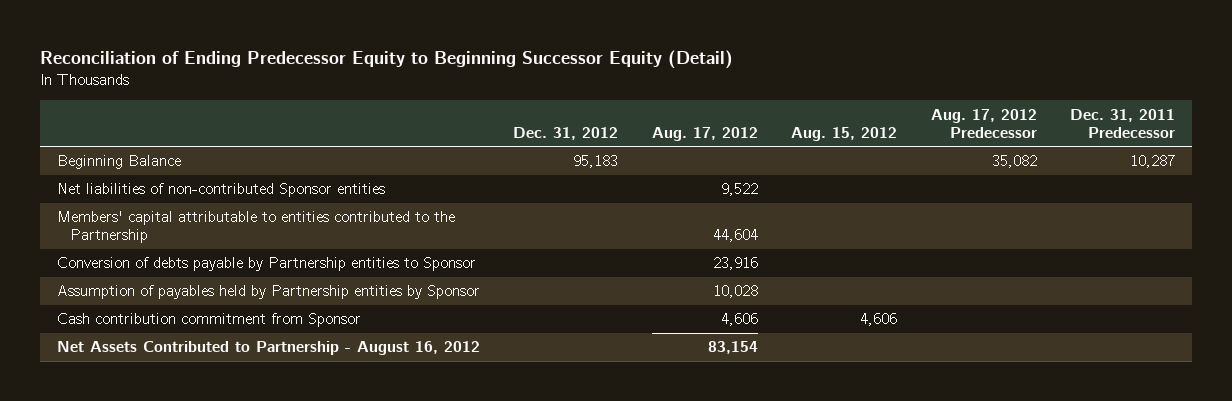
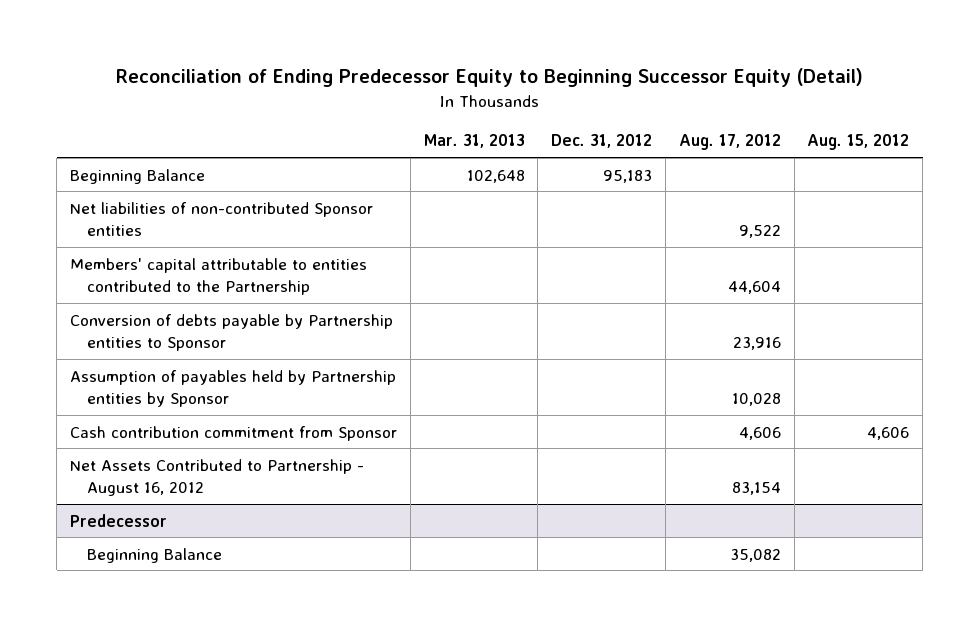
[930,108,1037,138] Aug. 17, 2012 Predecessor -> none
[1069,108,1175,138] Dec. 31, 2011 Predecessor -> none
none -> [423,134,525,149] Mar. 31, 2013
none -> [70,513,168,527] Predecessor
none -> [87,547,223,563] Beginning Balance

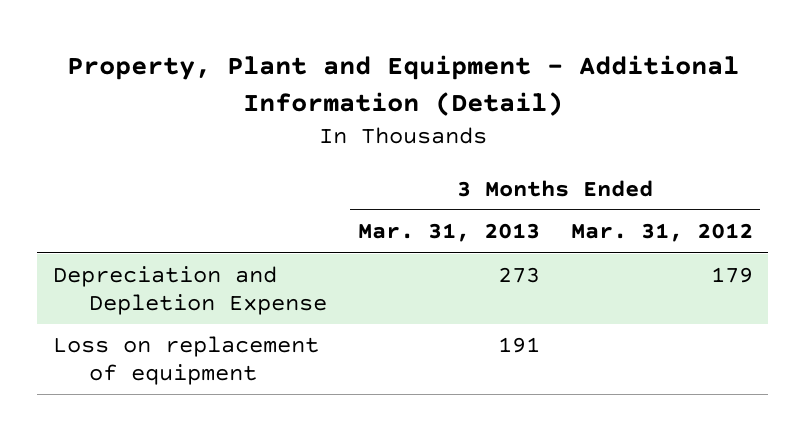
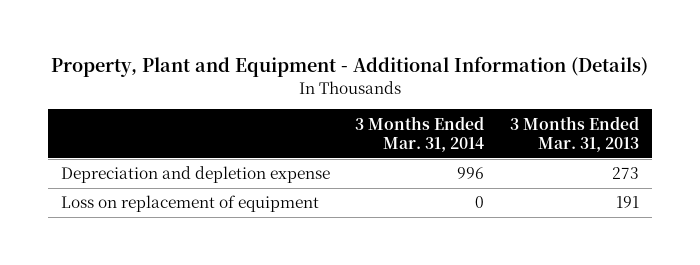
[66,55,739,117] Property, Plant and Equipment - Additional Information (Detail) -> [50,56,648,78] Property, Plant and Equipment - Additional Information (Details)
[570,223,753,243] Mar. 31, 2012 -> none
none -> [355,115,485,152] 3 Months Ended Mar. 31, 2014
[52,266,327,315] Depreciation and Depletion Expense -> [60,166,330,184] Depreciation and depletion expense

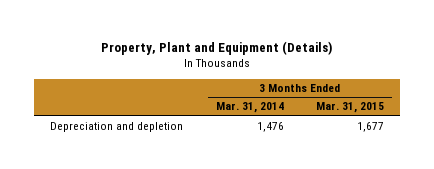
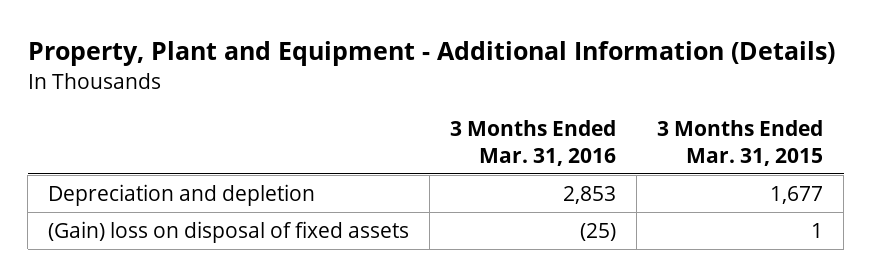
[101,40,333,55] Property, Plant and Equipment (Details) -> [27,41,835,67] Property, Plant and Equipment - Additional Information (Details)
[215,102,284,114] Mar. 31, 2014 -> none
none -> [450,119,617,166] 3 Months Ended Mar. 31, 2016
none -> [48,220,410,243] (Gain) loss on disposal of fixed assets

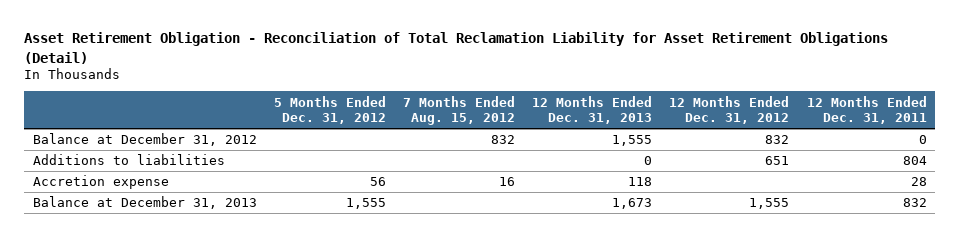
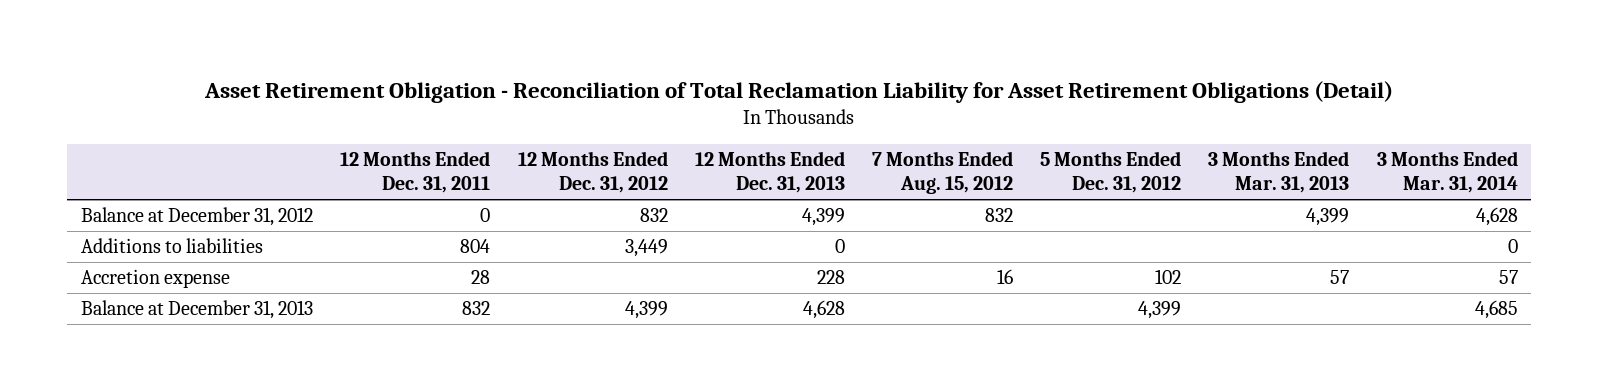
none -> [1208,151,1350,194] 3 Months Ended Mar. 31, 2013
none -> [1376,151,1518,194] 3 Months Ended Mar. 31, 2014
[612,135,653,147] 1,555 -> [801,208,845,227] 4,399
[765,156,790,166] 651 -> [624,239,668,258] 3,449
[370,177,387,187] 56 -> [1155,269,1182,285] 102
[628,177,653,187] 118 -> [816,270,845,285] 228
[346,198,387,210] 1,555 -> [1138,301,1182,320] 4,399
[612,198,653,210] 1,673 -> [802,300,845,320] 4,628
[749,198,790,210] 1,555 -> [624,301,668,320] 4,399

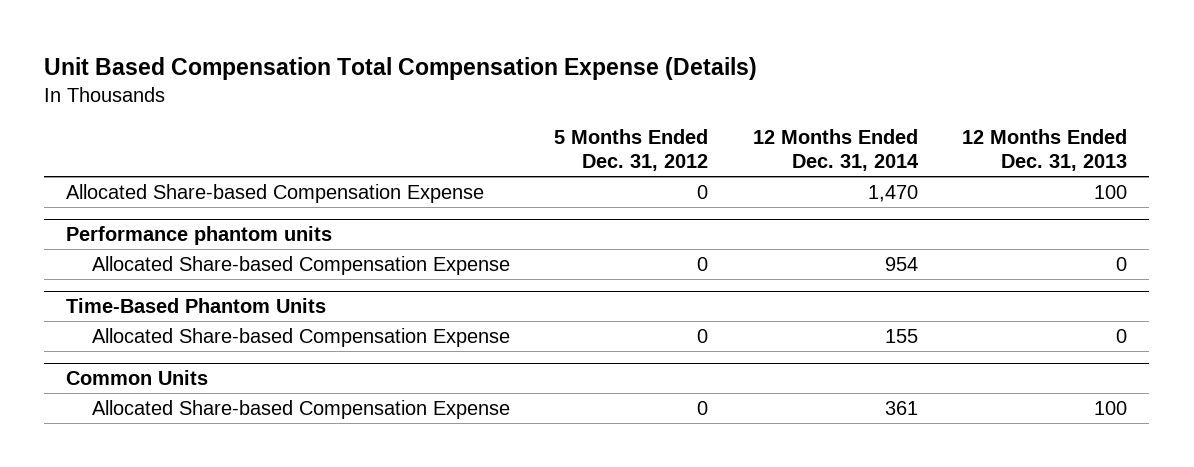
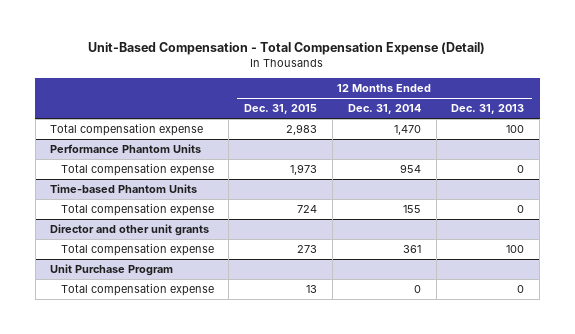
[44,57,758,81] Unit Based Compensation Total Compensation Expense (Details) -> [88,42,486,56] Unit-Based Compensation - Total Compensation Expense (Detail)
[554,129,709,172] 5 Months Ended Dec. 31, 2012 -> none
none -> [244,104,318,115] Dec. 31, 2015
[66,183,485,203] Allocated Share-based Compensation Expense -> [50,123,204,137] Total compensation expense
[66,225,333,245] Performance phantom units -> [50,144,202,154] Performance Phantom Units
[91,255,510,275] Allocated Share-based Compensation Expense -> [60,163,214,177] Total compensation expense
[66,297,327,313] Time-Based Phantom Units -> [50,184,198,194] Time-based Phantom Units
[91,327,510,347] Allocated Share-based Compensation Expense -> [60,203,214,217] Total compensation expense
[66,369,209,385] Common Units -> [50,224,210,237] Director and other unit grants
[91,399,510,419] Allocated Share-based Compensation Expense -> [60,243,214,257] Total compensation expense
none -> [50,264,174,277] Unit Purchase Program
none -> [60,283,214,297] Total compensation expense

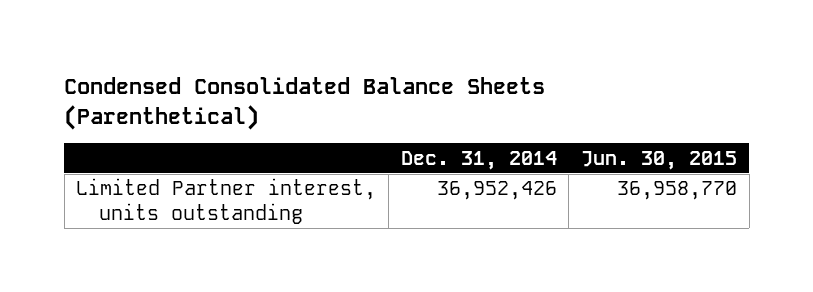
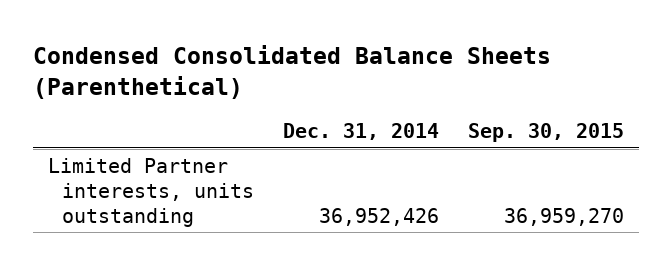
[580,150,737,170] Jun. 30, 2015 -> none
none -> [468,123,625,143] Sep. 30, 2015
[76,178,377,224] Limited Partner interest, units outstanding -> [47,157,255,228] Limited Partner interests, units outstanding

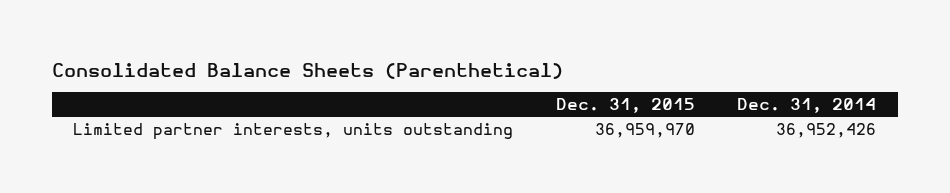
[33,45,552,99] Condensed Consolidated Balance Sheets (Parenthetical) -> [52,62,564,79] Consolidated Balance Sheets (Parenthetical)
[468,123,625,143] Sep. 30, 2015 -> none
none -> [555,98,695,114] Dec. 31, 2015
[47,157,255,228] Limited Partner interests, units outstanding -> [73,122,514,140] Limited partner interests, units outstanding

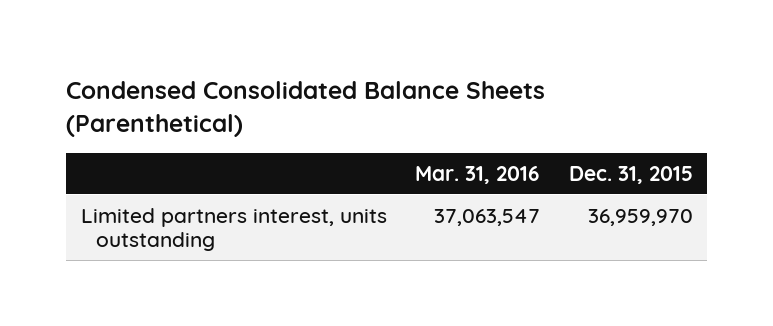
[52,62,564,79] Consolidated Balance Sheets (Parenthetical) -> [66,81,546,138] Condensed Consolidated Balance Sheets (Parenthetical)
[737,98,877,114] Dec. 31, 2014 -> none
none -> [415,165,541,184] Mar. 31, 2016
[73,122,514,140] Limited partner interests, units outstanding -> [80,207,387,252] Limited partners interest, units outstanding

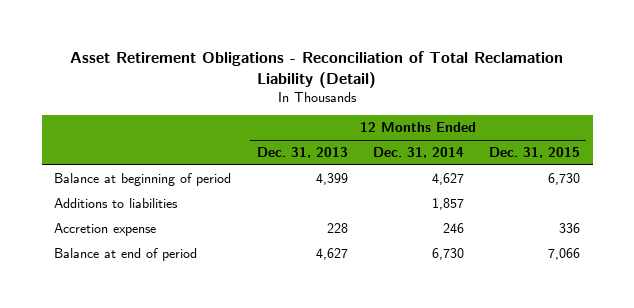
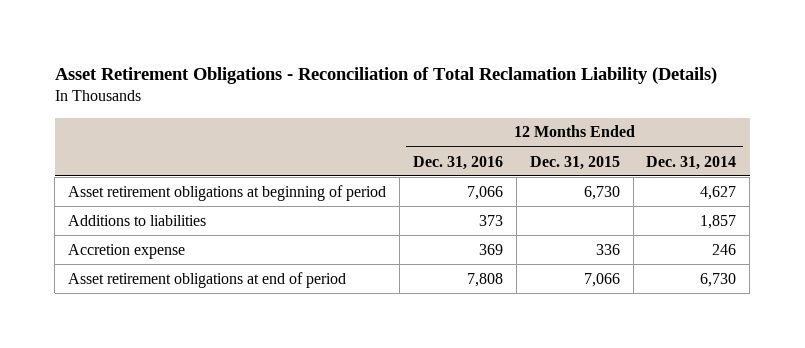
[70,50,564,88] Asset Retirement Obligations - Reconciliation of Total Reclamation Liability (Detail) -> [54,66,717,84] Asset Retirement Obligations - Reconciliation of Total Reclamation Liability (Details)
[256,147,348,159] Dec. 31, 2013 -> none
none -> [412,155,503,170] Dec. 31, 2016
[54,173,232,187] Balance at beginning of period -> [68,184,387,201] Asset retirement obligations at beginning of period
[54,248,198,262] Balance at end of period -> [68,271,347,288] Asset retirement obligations at end of period

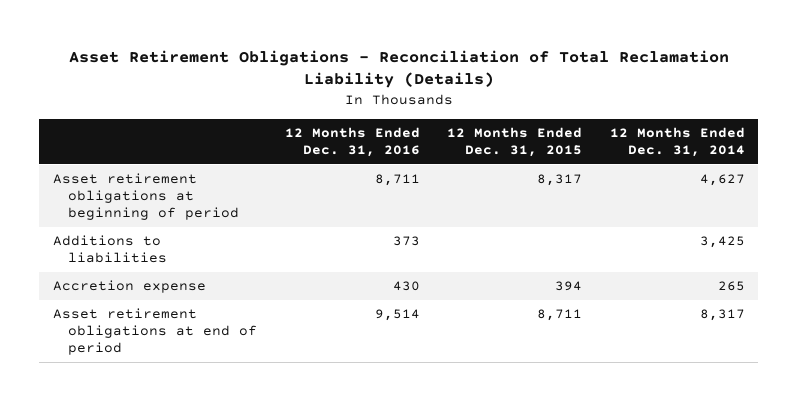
[466,185,503,200] 7,066 -> [374,174,420,187] 8,711
[583,185,620,200] 6,730 -> [537,174,583,187] 8,317
[700,214,737,229] 1,857 -> [699,236,745,249] 3,425
[478,243,503,255] 369 -> [392,281,420,292] 430
[595,243,620,255] 336 -> [555,281,583,292] 394
[712,243,737,255] 246 -> [717,281,745,292] 265
[466,272,503,287] 7,808 -> [374,309,420,322] 9,514
[583,272,620,287] 7,066 -> [537,309,583,322] 8,711
[700,272,737,287] 6,730 -> [699,309,745,322] 8,317

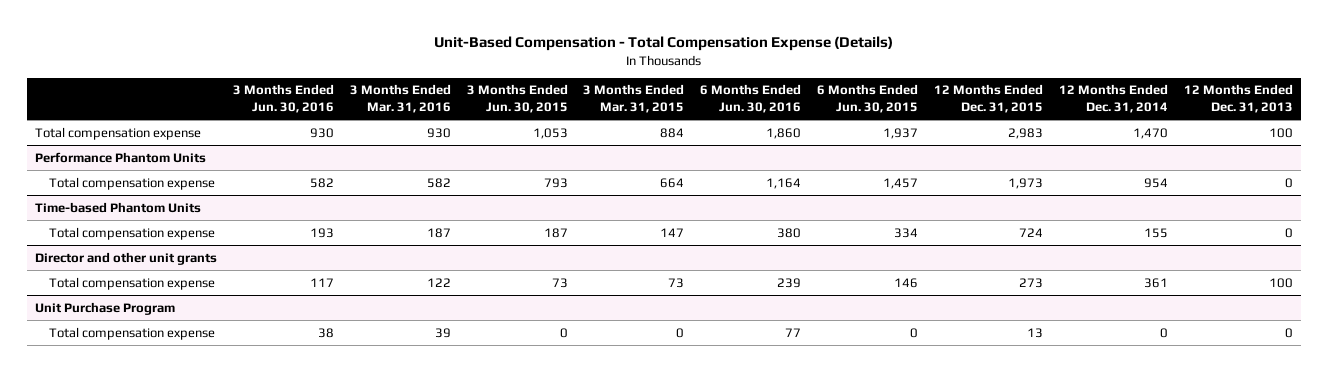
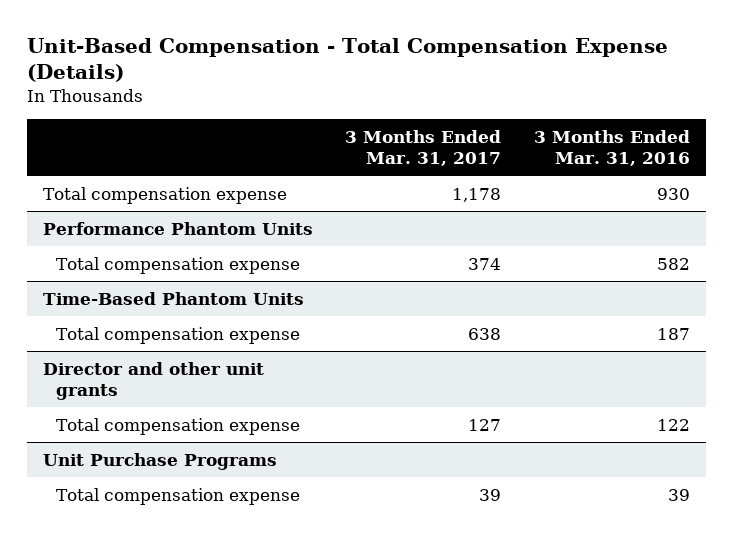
[232,84,334,113] 3 Months Ended Jun. 30, 2016 -> none
[466,84,568,113] 3 Months Ended Jun. 30, 2015 -> none
[583,84,685,113] 3 Months Ended Mar. 31, 2015 -> none
[700,84,802,113] 6 Months Ended Jun. 30, 2016 -> none
[817,84,919,113] 6 Months Ended Jun. 30, 2015 -> none
[934,84,1044,113] 12 Months Ended Dec. 31, 2015 -> none
[1059,84,1169,113] 12 Months Ended Dec. 31, 2014 -> none
[1184,84,1294,113] 12 Months Ended Dec. 31, 2013 -> none
none -> [345,129,502,167] 3 Months Ended Mar. 31, 2017
[34,201,201,213] Time-based Phantom Units -> [42,291,304,305] Time-Based Phantom Units
[34,301,175,315] Unit Purchase Program -> [42,452,277,470] Unit Purchase Programs

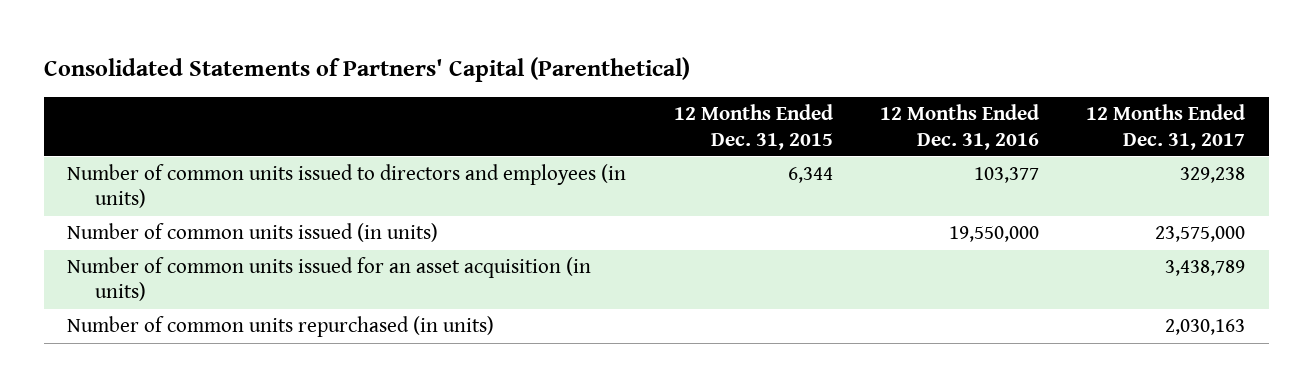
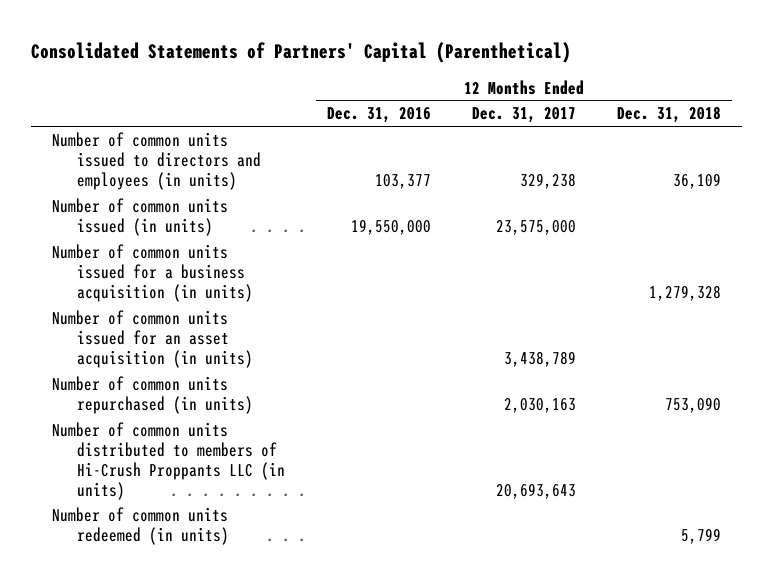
[673,104,833,150] 12 Months Ended Dec. 31, 2015 -> none
none -> [617,106,722,124] Dec. 31, 2018
none -> [51,243,254,302] Number of common units issued for a business acquisition (in units)
none -> [51,421,286,500] Number of common units distributed to members of Hi-Crush Proppants LLC (in units)
none -> [51,506,230,545] Number of common units redeemed (in units)

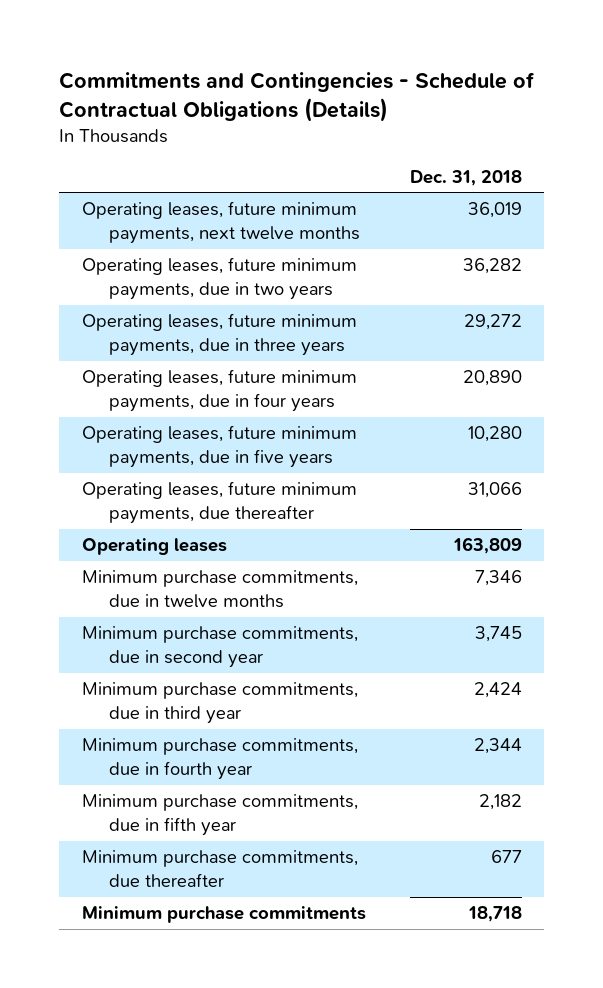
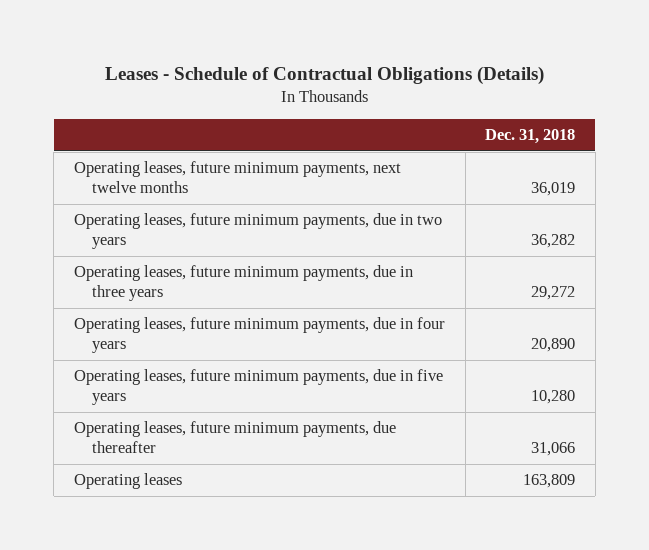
[59,72,536,122] Commitments and Contingencies - Schedule of Contractual Obligations (Details) -> [104,65,544,85] Leases - Schedule of Contractual Obligations (Details)
[81,570,358,609] Minimum purchase commitments, due in twelve months -> none
[81,626,358,669] Minimum purchase commitments, due in second year -> none
[81,682,358,725] Minimum purchase commitments, due in third year -> none
[81,738,358,781] Minimum purchase commitments, due in fourth year -> none
[81,794,358,837] Minimum purchase commitments, due in fifth year -> none
[81,850,358,888] Minimum purchase commitments, due thereafter -> none
[81,906,366,924] Minimum purchase commitments -> none

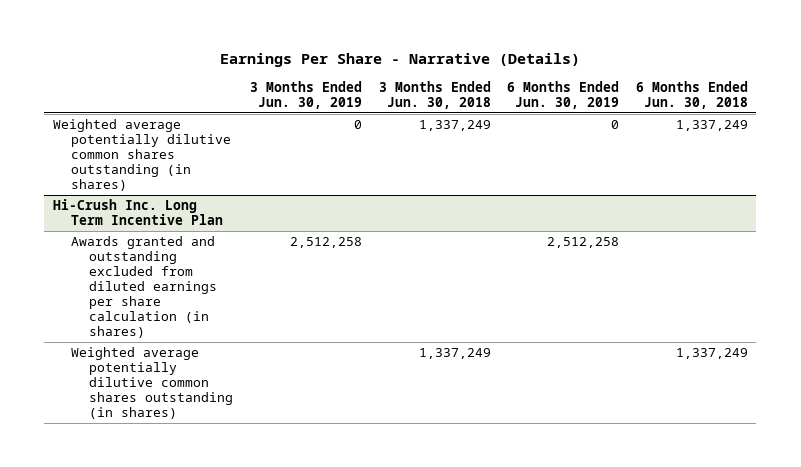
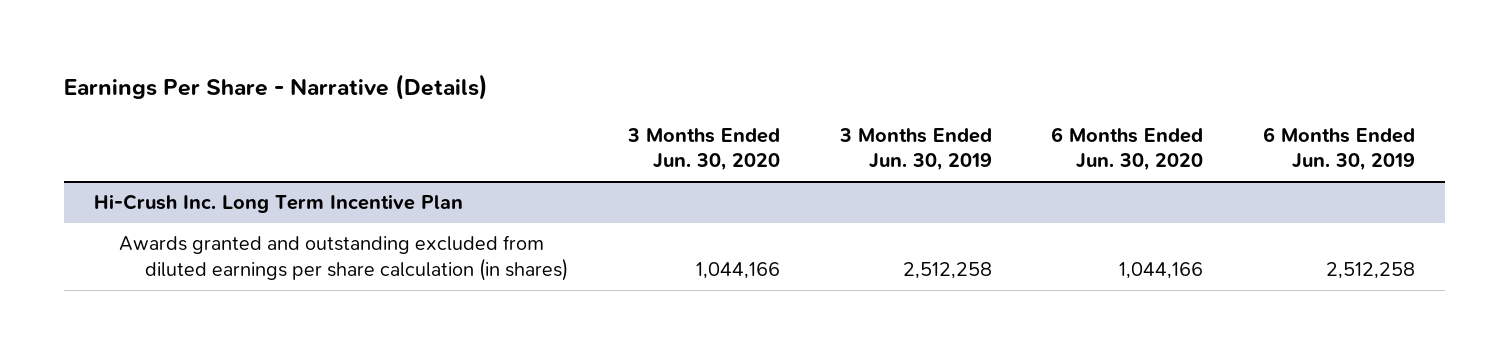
[378,80,491,110] 3 Months Ended Jun. 30, 2018 -> none
[636,80,749,110] 6 Months Ended Jun. 30, 2018 -> none
none -> [626,127,780,172] 3 Months Ended Jun. 30, 2020
none -> [1051,126,1204,172] 6 Months Ended Jun. 30, 2020
[52,118,231,192] Weighted average potentially dilutive common shares outstanding (in shares) -> none
[70,346,234,420] Weighted average potentially dilutive common shares outstanding (in shares) -> none

